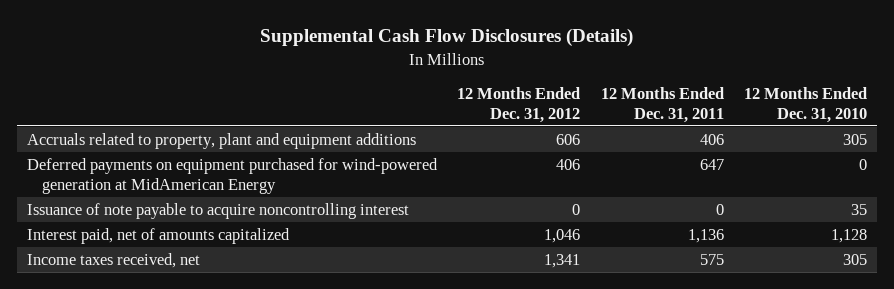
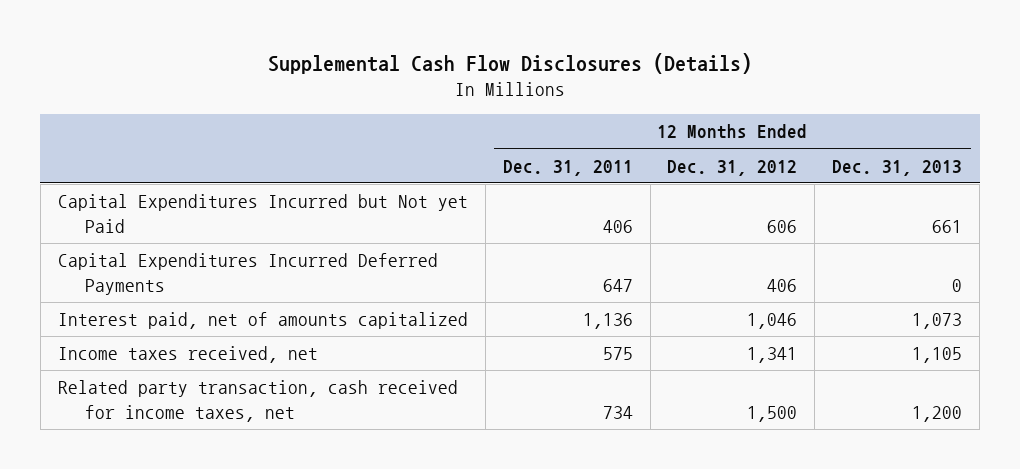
[744,86,868,123] 12 Months Ended Dec. 31, 2010 -> none
none -> [832,159,963,176] Dec. 31, 2013
[27,202,410,219] Issuance of note payable to acquire noncontrolling interest -> none
[27,132,417,149] Accruals related to property, plant and equipment additions -> [57,194,468,233] Capital Expenditures Incurred but Not yet Paid
[27,157,439,194] Deferred payments on equipment purchased for wind-powered generation at MidAmerican Energy -> [57,253,438,295] Capital Expenditures Incurred Deferred Payments
none -> [57,380,458,422] Related party transaction, cash received for income taxes, net

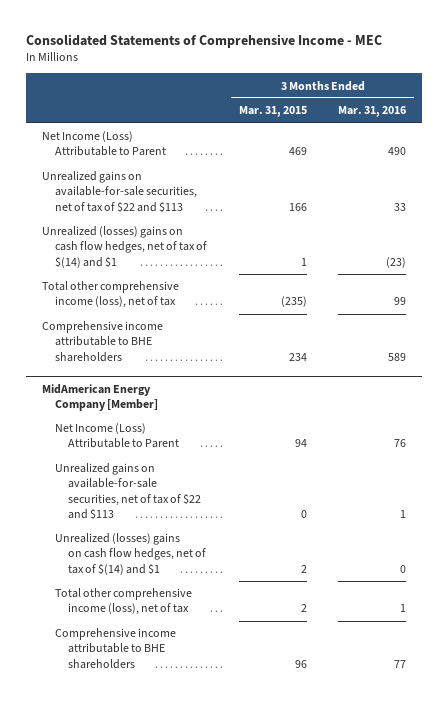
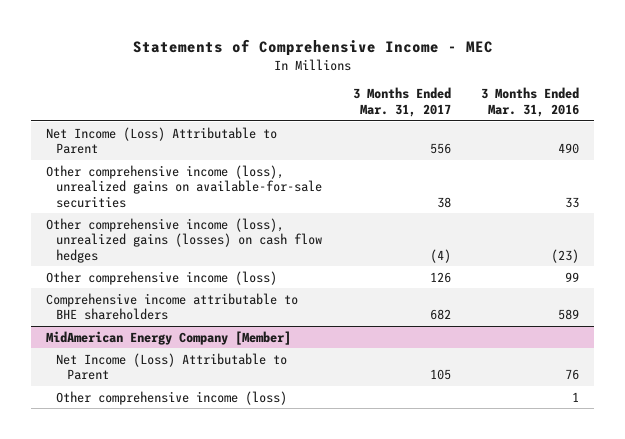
[25,33,382,48] Consolidated Statements of Comprehensive Income - MEC -> [132,38,493,56] Statements of Comprehensive Income - MEC
[238,106,307,118] Mar. 31, 2015 -> none
none -> [352,87,451,118] 3 Months Ended Mar. 31, 2017
[41,171,197,212] Unrealized gains on available-for-sale securities, net of tax of $22 and $113 -> [46,164,323,208] Other comprehensive income (loss), unrealized gains on available-for-sale securities
[41,226,207,268] Unrealized (losses) gains on cash flow hedges, net of tax of $(14) and $1 -> [46,217,323,263] Other comprehensive income (loss), unrealized gains (losses) on cash flow hedges
[41,281,179,309] Total other comprehensive income (loss), net of tax -> [46,270,278,285] Other comprehensive income (loss)
[54,463,202,519] Unrealized gains on available-for-sale securities, net of tax of $22 and $113 -> none
[54,533,207,575] Unrealized (losses) gains on cash flow hedges, net of tax of $(14) and $1 -> none
[54,628,176,669] Comprehensive income attributable to BHE shareholders -> none
[54,588,192,616] Total other comprehensive income (loss), net of tax -> [56,390,288,405] Other comprehensive income (loss)

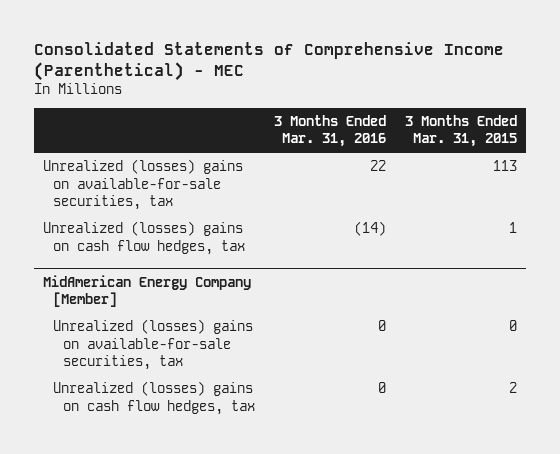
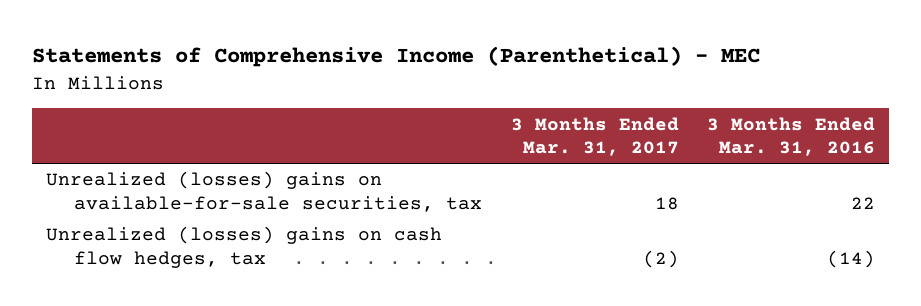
[34,42,505,81] Consolidated Statements of Comprehensive Income (Parenthetical) - MEC -> [32,46,761,68] Statements of Comprehensive Income (Parenthetical) - MEC
[404,115,517,148] 3 Months Ended Mar. 31, 2015 -> none
none -> [510,116,679,157] 3 Months Ended Mar. 31, 2017
[43,275,252,308] MidAmerican Energy Company [Member] -> none
[53,319,254,370] Unrealized (losses) gains on available-for-sale securities, tax -> none
[53,381,255,415] Unrealized (losses) gains on cash flow hedges, tax -> none

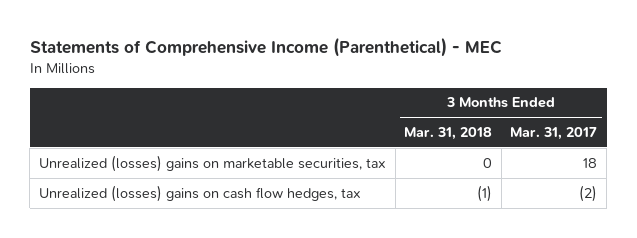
[706,116,875,157] 3 Months Ended Mar. 31, 2016 -> none
none -> [404,127,493,141] Mar. 31, 2018
[46,171,483,213] Unrealized (losses) gains on available-for-sale securities, tax -> [39,154,387,172] Unrealized (losses) gains on marketable securities, tax

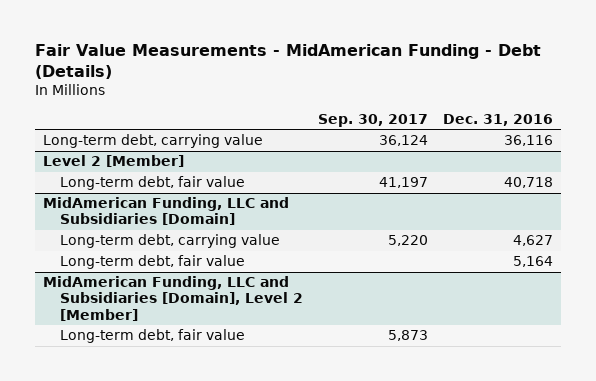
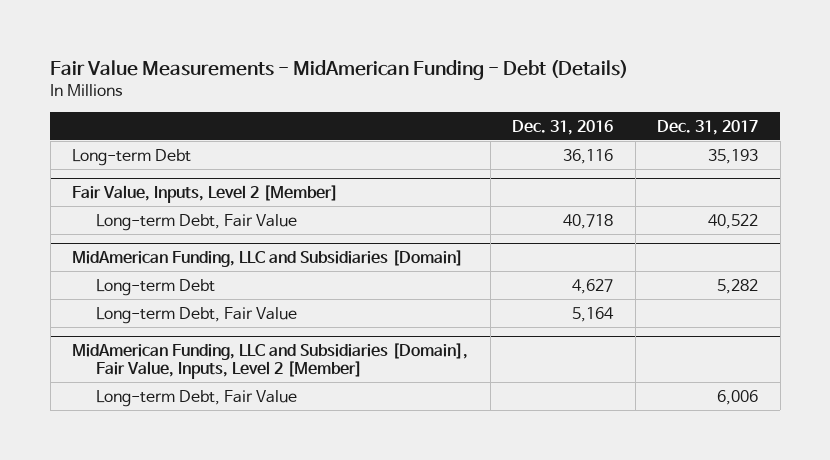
[318,113,429,127] Sep. 30, 2017 -> none
none -> [657,119,759,135] Dec. 31, 2017
[42,134,263,149] Long-term debt, carrying value -> [72,148,192,166] Long-term Debt
[42,155,184,168] Level 2 [Member] -> [72,184,339,203] Fair Value, Inputs, Level 2 [Member]
[60,176,246,191] Long-term debt, fair value -> [96,213,298,231] Long-term Debt, Fair Value
[60,234,281,249] Long-term debt, carrying value -> [96,278,216,296] Long-term Debt
[60,255,246,270] Long-term debt, fair value -> [96,306,298,324] Long-term Debt, Fair Value
[42,276,304,321] MidAmerican Funding, LLC and Subsidiaries [Domain], Level 2 [Member] -> [72,342,469,380] MidAmerican Funding, LLC and Subsidiaries [Domain], Fair Value, Inputs, Level 2 [Member]
[60,329,246,344] Long-term debt, fair value -> [96,389,298,407] Long-term Debt, Fair Value

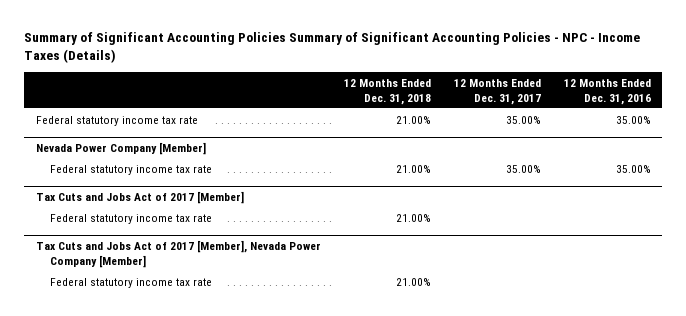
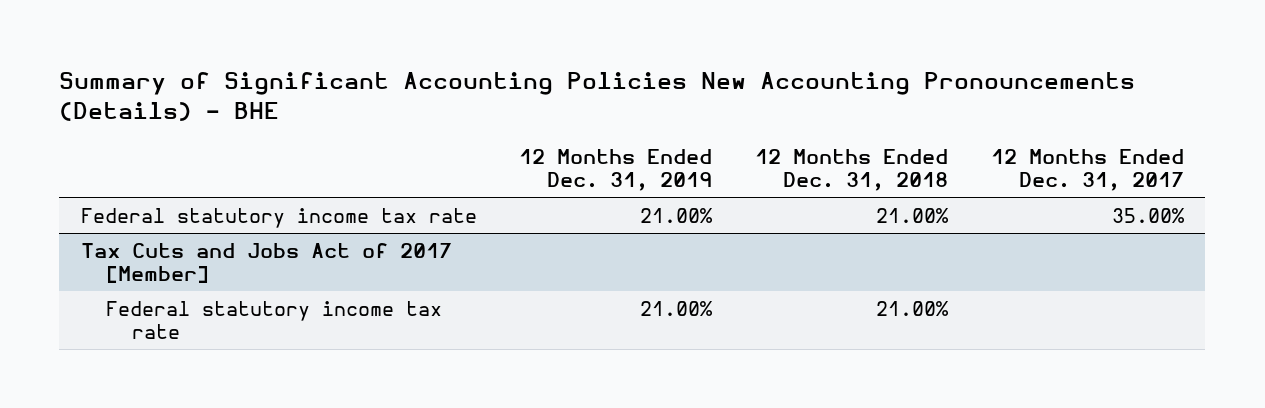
[23,32,640,64] Summary of Significant Accounting Policies Summary of Significant Accounting Policies - NPC - Income Taxes (Details) -> [59,72,1136,122] Summary of Significant Accounting Policies New Accounting Pronouncements (Details) - BHE
[563,78,651,105] 12 Months Ended Dec. 31, 2016 -> none
none -> [519,148,713,191] 12 Months Ended Dec. 31, 2019
[35,141,206,155] Nevada Power Company [Member] -> none
[50,164,213,175] Federal statutory income tax rate -> none
[35,239,321,268] Tax Cuts and Jobs Act of 2017 [Member], Nevada Power Company [Member] -> none
[50,277,213,288] Federal statutory income tax rate -> none

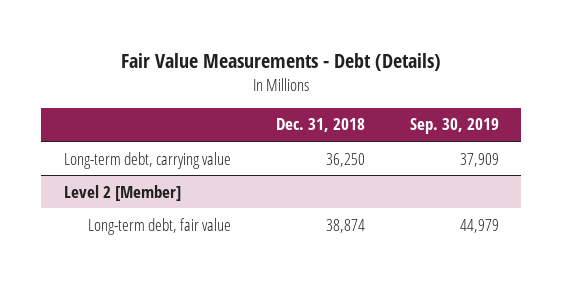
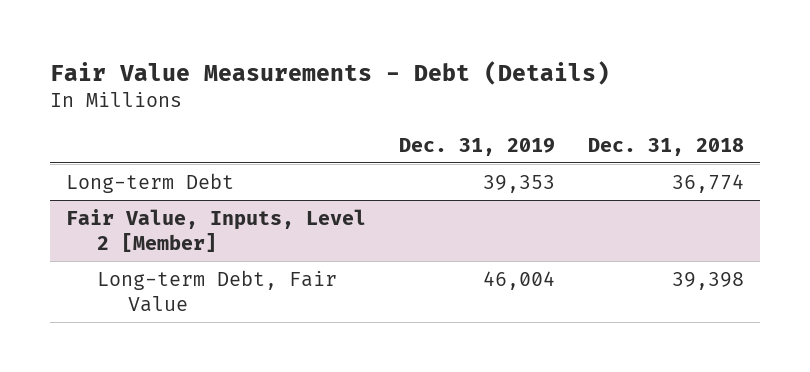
[409,118,499,135] Sep. 30, 2019 -> none
none -> [399,137,556,156] Dec. 31, 2019
[63,151,231,169] Long-term debt, carrying value -> [66,172,235,193] Long-term Debt
[325,152,365,167] 36,250 -> [671,173,744,193] 36,774
[63,184,181,201] Level 2 [Member] -> [66,208,367,252] Fair Value, Inputs, Level 2 [Member]
[87,217,231,235] Long-term debt, fair value -> [97,269,338,312] Long-term Debt, Fair Value
[325,218,365,233] 38,874 -> [671,271,744,290] 39,398

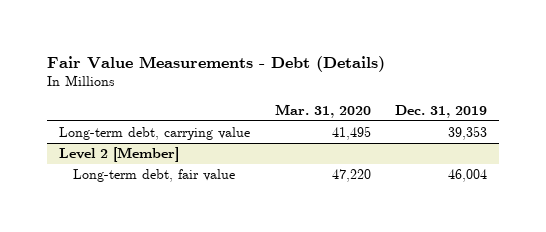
[587,137,744,156] Dec. 31, 2018 -> none
none -> [274,104,371,119] Mar. 31, 2020
[66,172,235,193] Long-term Debt -> [59,127,251,141] Long-term debt, carrying value
[66,208,367,252] Fair Value, Inputs, Level 2 [Member] -> [59,147,180,163] Level 2 [Member]
[97,269,338,312] Long-term Debt, Fair Value -> [73,169,236,183] Long-term debt, fair value

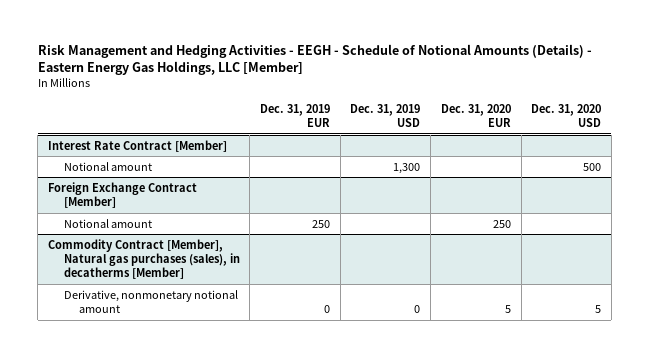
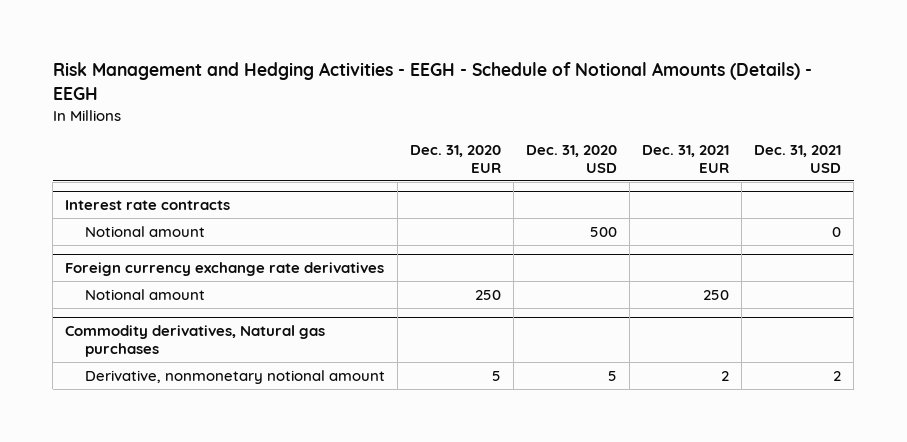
[37,44,592,76] Risk Management and Hedging Activities - EEGH - Schedule of Notional Amounts (Details) - Eastern Energy Gas Holdings, LLC [Member] -> [52,62,812,101] Risk Management and Hedging Activities - EEGH - Schedule of Notional Amounts (Details) - EEGH
[259,103,330,128] Dec. 31, 2019 EUR -> none
[350,103,421,128] Dec. 31, 2019 USD -> none
none -> [642,144,730,174] Dec. 31, 2021 EUR
none -> [754,144,842,174] Dec. 31, 2021 USD
[48,139,228,152] Interest Rate Contract [Member] -> [65,199,231,210] Interest rate contracts
[48,181,198,208] Foreign Exchange Contract [Member] -> [65,261,385,276] Foreign currency exchange rate derivatives
[48,238,240,280] Commodity Contract [Member], Natural gas purchases (sales), in decatherms [Member] -> none
none -> [65,324,326,358] Commodity derivatives, Natural gas purchases

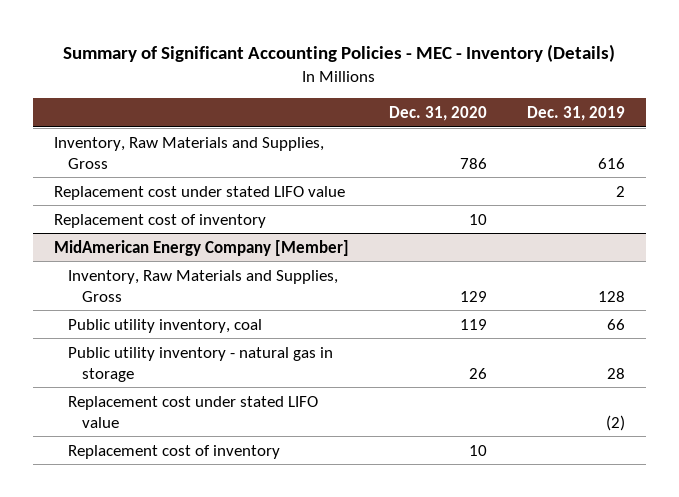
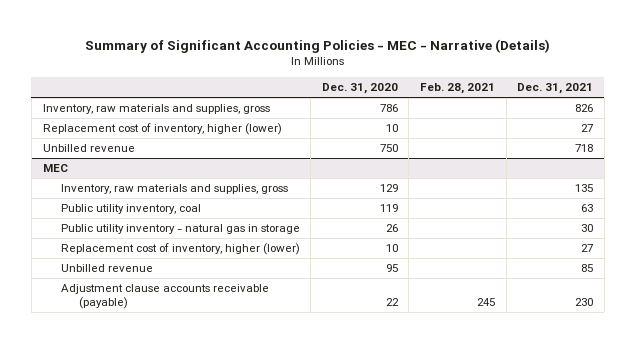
[63,44,616,63] Summary of Significant Accounting Policies - MEC - Inventory (Details) -> [84,38,550,53] Summary of Significant Accounting Policies - MEC - Narrative (Details)
[527,105,626,121] Dec. 31, 2019 -> none
none -> [419,83,495,95] Feb. 28, 2021
none -> [517,83,594,95] Dec. 31, 2021
[53,185,345,200] Replacement cost under stated LIFO value -> none
[53,136,324,169] Inventory, Raw Materials and Supplies, Gross -> [42,104,270,115] Inventory, raw materials and supplies, gross
[53,213,266,228] Replacement cost of inventory -> [42,123,282,136] Replacement cost of inventory, higher (lower)
none -> [42,144,135,153] Unbilled revenue
[53,239,349,256] MidAmerican Energy Company [Member] -> [42,164,68,173] MEC
[67,269,338,302] Inventory, Raw Materials and Supplies, Gross -> [60,184,288,195] Inventory, raw materials and supplies, gross
[67,395,318,428] Replacement cost under stated LIFO value -> none
[67,444,280,459] Replacement cost of inventory -> [60,243,300,256] Replacement cost of inventory, higher (lower)
none -> [60,264,153,273] Unbilled revenue
none -> [60,284,269,310] Adjustment clause accounts receivable (payable)

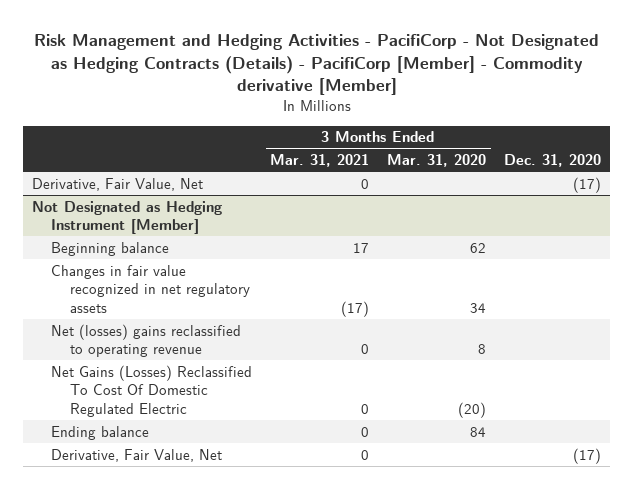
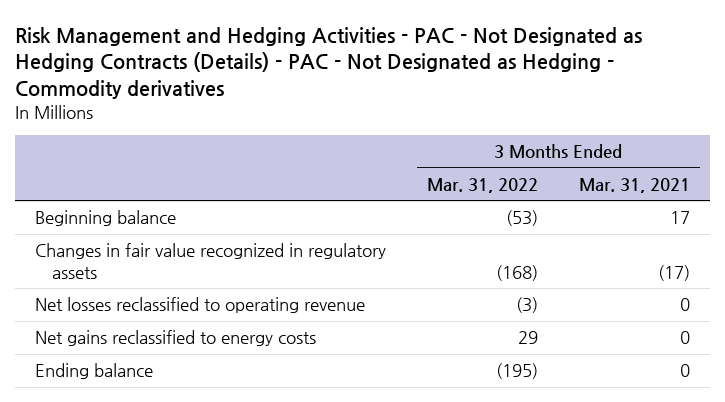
[33,34,599,96] Risk Management and Hedging Activities - PacifiCorp - Not Designated as Hedging Contracts (Details) - PacifiCorp [Member] - Commodity derivative [Member] -> [15,26,643,99] Risk Management and Hedging Activities - PAC - Not Designated as Hedging Contracts (Details) - PAC - Not Designated as Hedging - Commodity derivatives
[387,154,487,168] Mar. 31, 2020 -> none
[504,154,602,168] Dec. 31, 2020 -> none
none -> [427,177,539,193] Mar. 31, 2022
[32,177,204,191] Derivative, Fair Value, Net -> none
[32,200,223,235] Not Designated as Hedging Instrument [Member] -> none
[51,264,250,313] Changes in fair value recognized in net regulatory assets -> [35,243,387,279] Changes in fair value recognized in regulatory assets
[51,323,242,358] Net (losses) gains reclassified to operating revenue -> [35,297,366,314] Net losses reclassified to operating revenue
[51,364,253,417] Net Gains (Losses) Reclassified To Cost Of Domestic Regulated Electric -> [35,330,317,347] Net gains reclassified to energy costs
[51,448,223,462] Derivative, Fair Value, Net -> none

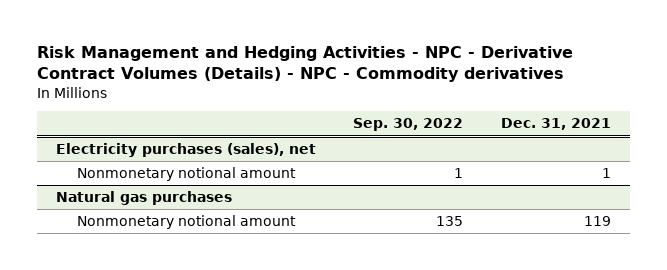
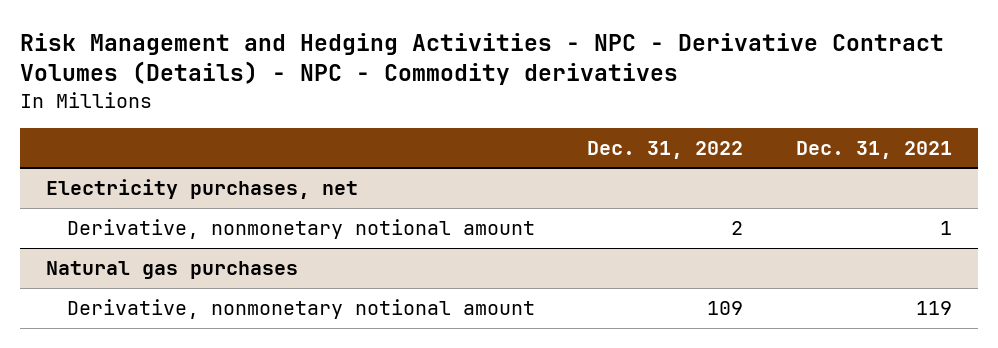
[353,118,464,132] Sep. 30, 2022 -> none
none -> [587,140,744,159] Dec. 31, 2022
[56,143,317,158] Electricity purchases (sales), net -> [46,178,359,199] Electricity purchases, net
[76,167,296,182] Nonmonetary notional amount -> [66,218,535,239] Derivative, nonmonetary notional amount
[76,215,296,230] Nonmonetary notional amount -> [66,298,535,319] Derivative, nonmonetary notional amount

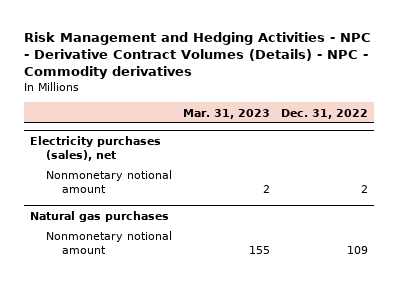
[795,140,952,159] Dec. 31, 2021 -> none
none -> [182,108,270,119] Mar. 31, 2023
[46,178,359,199] Electricity purchases, net -> [30,136,162,161] Electricity purchases (sales), net
[66,218,535,239] Derivative, nonmonetary notional amount -> [45,170,172,193] Nonmonetary notional amount
[66,298,535,319] Derivative, nonmonetary notional amount -> [45,231,172,254] Nonmonetary notional amount

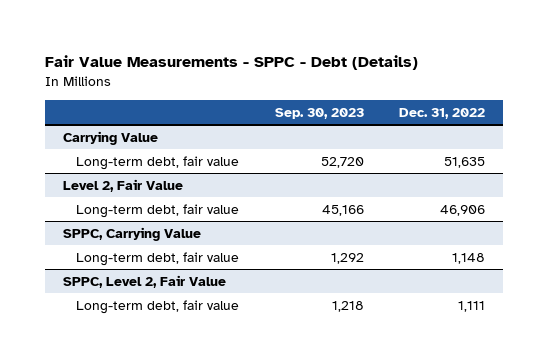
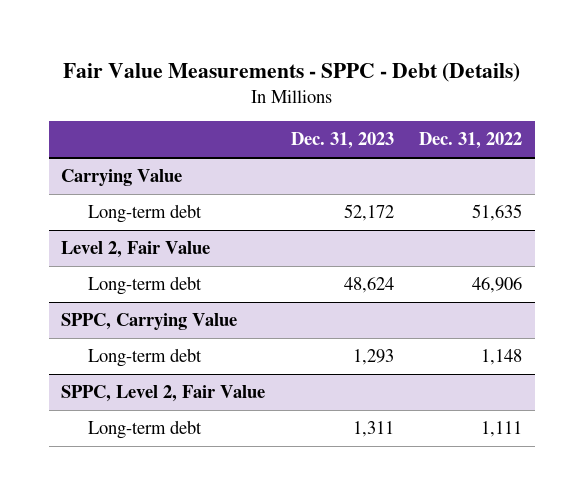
[274,108,364,120] Sep. 30, 2023 -> none
none -> [290,132,394,150] Dec. 31, 2023
[76,155,240,170] Long-term debt, fair value -> [87,204,202,224] Long-term debt
[76,203,240,218] Long-term debt, fair value -> [87,276,202,296] Long-term debt
[76,251,240,266] Long-term debt, fair value -> [87,348,202,368] Long-term debt
[76,299,240,314] Long-term debt, fair value -> [87,420,202,440] Long-term debt

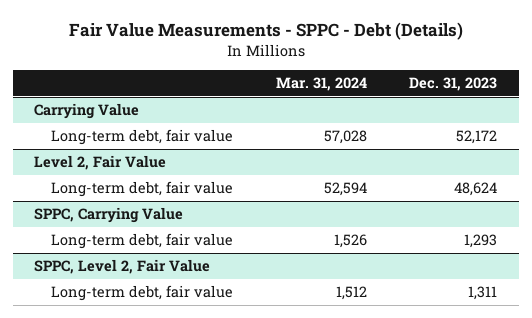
[419,132,523,150] Dec. 31, 2022 -> none
none -> [275,77,367,92] Mar. 31, 2024
[87,204,202,224] Long-term debt -> [50,129,233,146] Long-term debt, fair value
[87,276,202,296] Long-term debt -> [50,181,233,198] Long-term debt, fair value
[87,348,202,368] Long-term debt -> [50,233,233,250] Long-term debt, fair value
[87,420,202,440] Long-term debt -> [50,285,233,302] Long-term debt, fair value

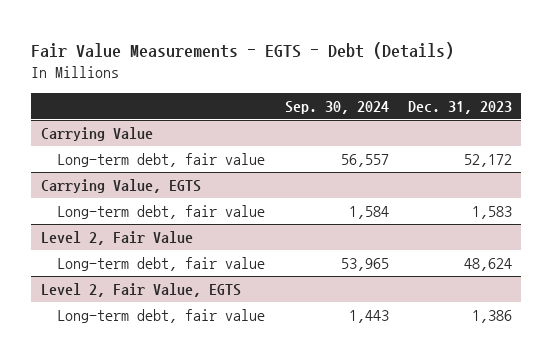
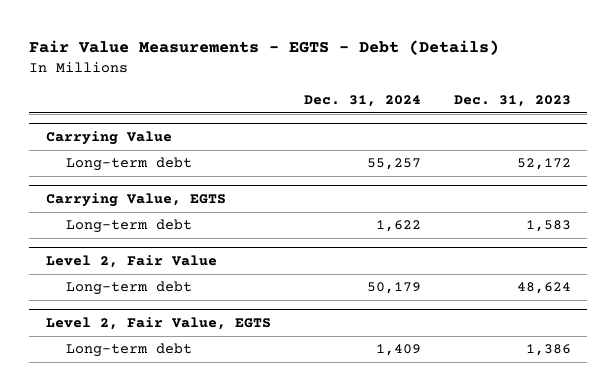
[284,100,389,114] Sep. 30, 2024 -> none
none -> [303,95,421,108] Dec. 31, 2024
[57,153,266,168] Long-term debt, fair value -> [65,157,192,172] Long-term debt
[57,205,266,220] Long-term debt, fair value -> [65,219,192,234] Long-term debt
[57,257,266,272] Long-term debt, fair value -> [65,281,192,296] Long-term debt
[57,309,266,324] Long-term debt, fair value -> [65,343,192,358] Long-term debt

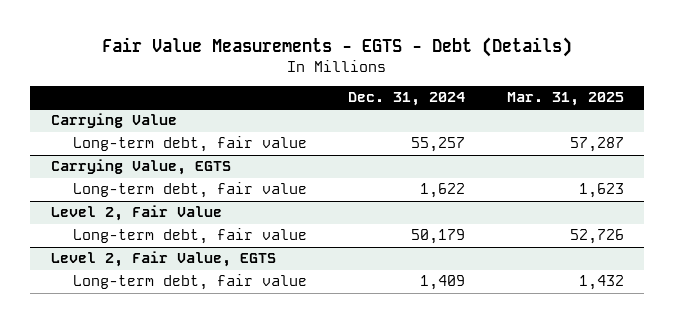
[453,95,571,108] Dec. 31, 2023 -> none
none -> [506,92,624,107] Mar. 31, 2025
[65,157,192,172] Long-term debt -> [72,136,307,153] Long-term debt, fair value
[65,219,192,234] Long-term debt -> [72,182,307,199] Long-term debt, fair value
[65,281,192,296] Long-term debt -> [72,228,307,245] Long-term debt, fair value
[65,343,192,358] Long-term debt -> [72,274,307,291] Long-term debt, fair value

